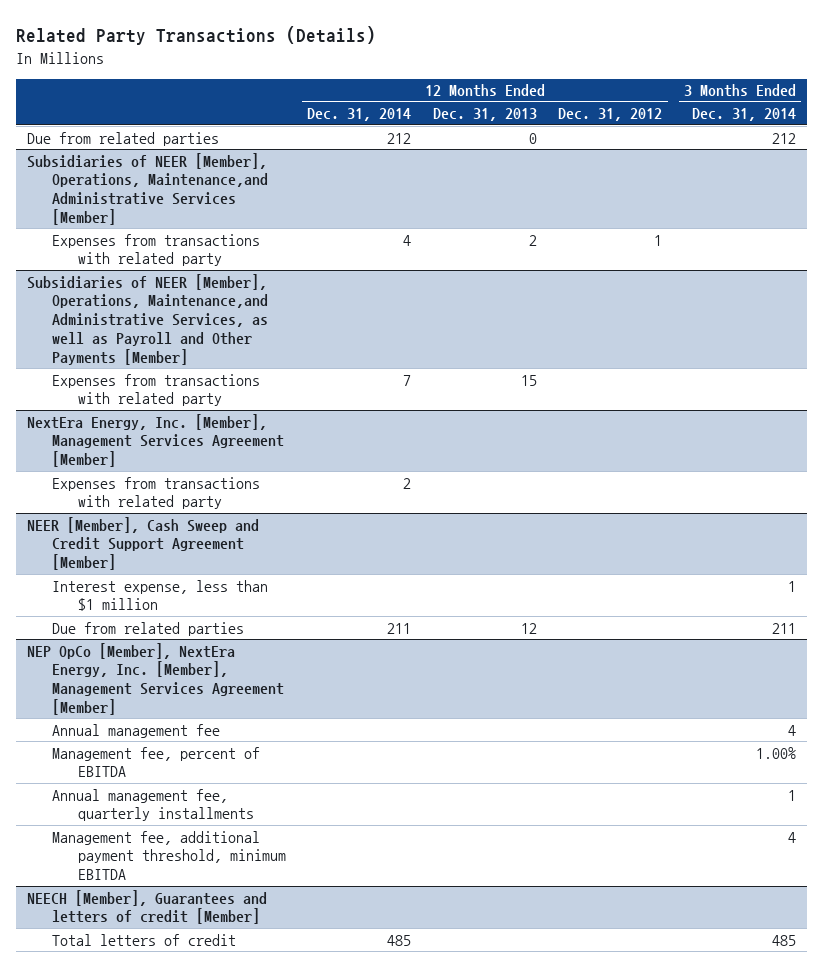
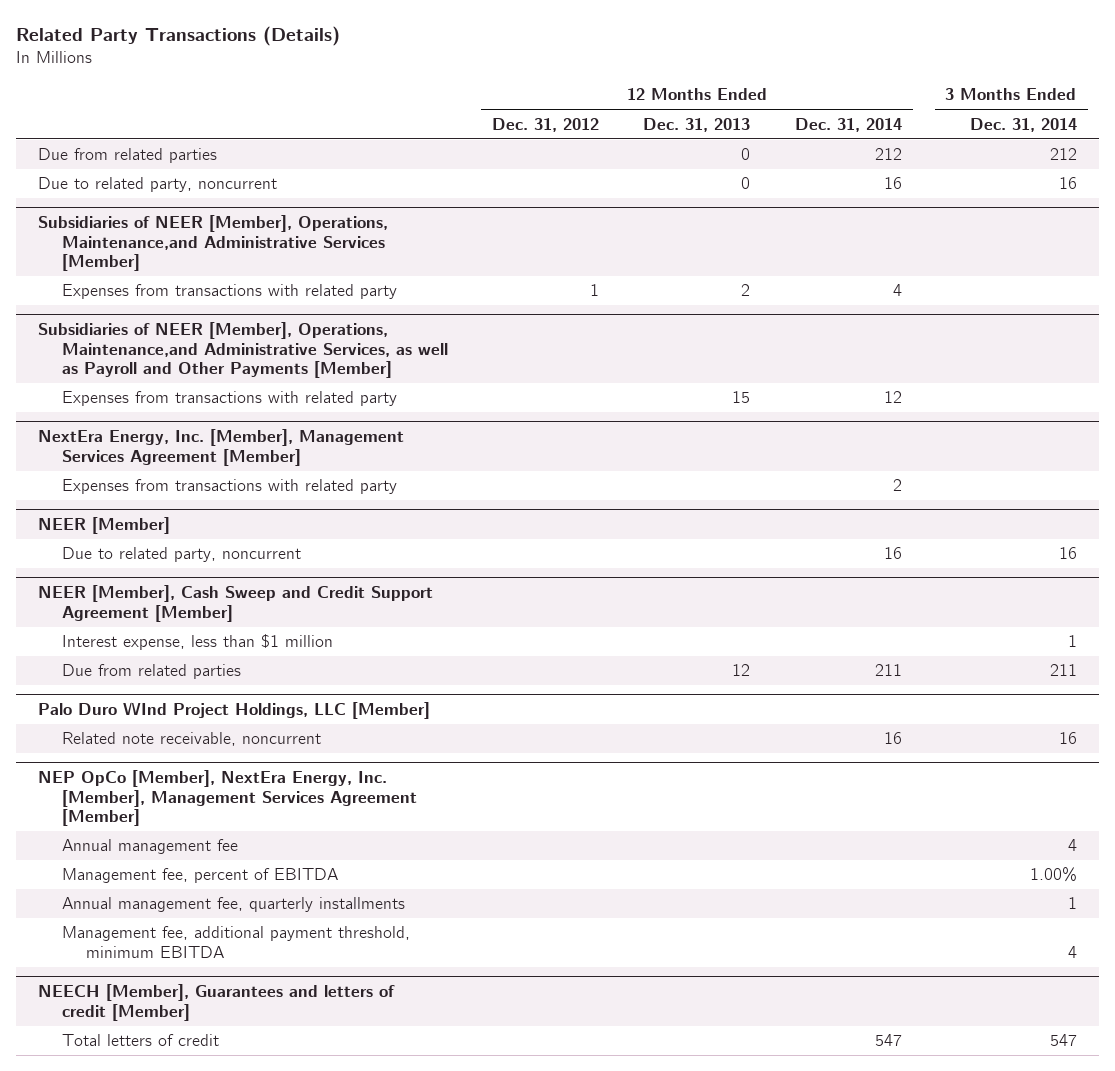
none -> [37,177,277,193] Due to related party, noncurrent
[403,374,412,386] 7 -> [883,391,902,404] 12
none -> [37,517,170,535] NEER [Member]
none -> [61,547,301,563] Due to related party, noncurrent
none -> [37,702,430,720] Palo Duro WInd Project Holdings, LLC [Member]
none -> [61,732,321,747] Related note receivable, noncurrent
[387,934,412,946] 485 -> [874,1034,902,1047] 547
[771,934,796,946] 485 -> [1049,1034,1077,1047] 547

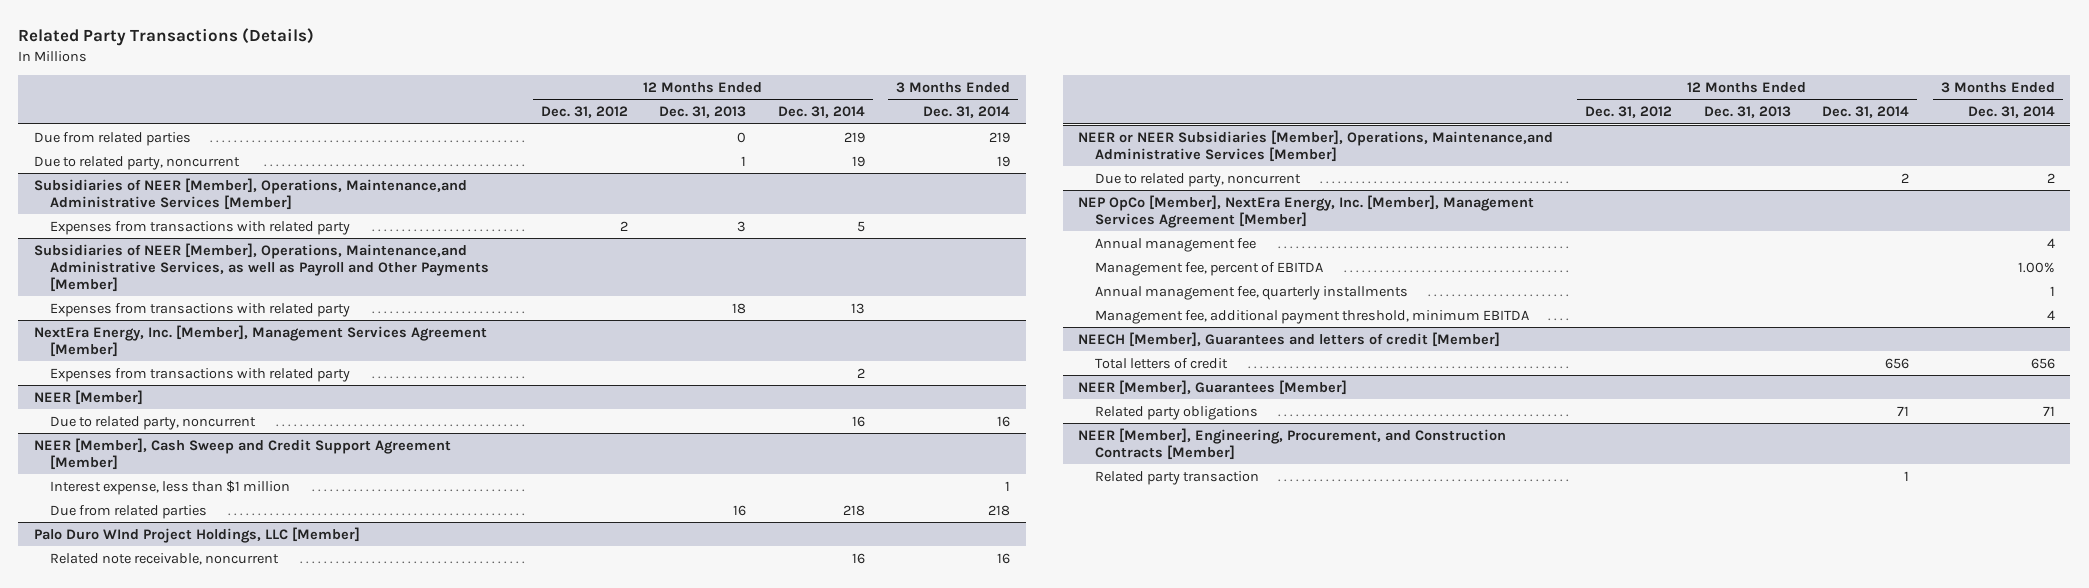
[874,148,902,161] 212 -> [843,131,865,143] 219
[1049,148,1077,161] 212 -> [989,131,1011,143] 219
[741,177,751,190] 0 -> [741,155,747,166] 1
[883,177,902,190] 16 -> [851,155,865,167] 19
[1058,177,1077,190] 16 -> [997,155,1011,167] 19
[590,284,600,297] 1 -> [619,220,628,231] 2
[741,284,751,297] 2 -> [737,220,747,232] 3
[892,284,902,297] 4 -> [856,220,865,232] 5
[732,391,751,404] 15 -> [732,302,747,314] 18
[883,391,902,404] 12 -> [850,302,865,314] 13
[732,664,751,677] 12 -> [733,504,747,516] 16
[874,664,902,677] 211 -> [842,504,865,516] 218
[1049,664,1077,677] 211 -> [988,504,1011,516] 218
none -> [1078,129,1554,162] NEER or NEER Subsidiaries [Member], Operations, Maintenance,and Administrative Services [Member]
none -> [1094,172,1301,187] Due to related party, noncurrent
[874,1034,902,1047] 547 -> [1885,357,1910,369] 656
[1049,1034,1077,1047] 547 -> [2030,357,2055,369] 656
none -> [1078,379,1348,395] NEER [Member], Guarantees [Member]
none -> [1094,405,1258,420] Related party obligations
none -> [1078,427,1507,460] NEER [Member], Engineering, Procurement, and Construction Contracts [Member]
none -> [1094,470,1259,485] Related party transaction

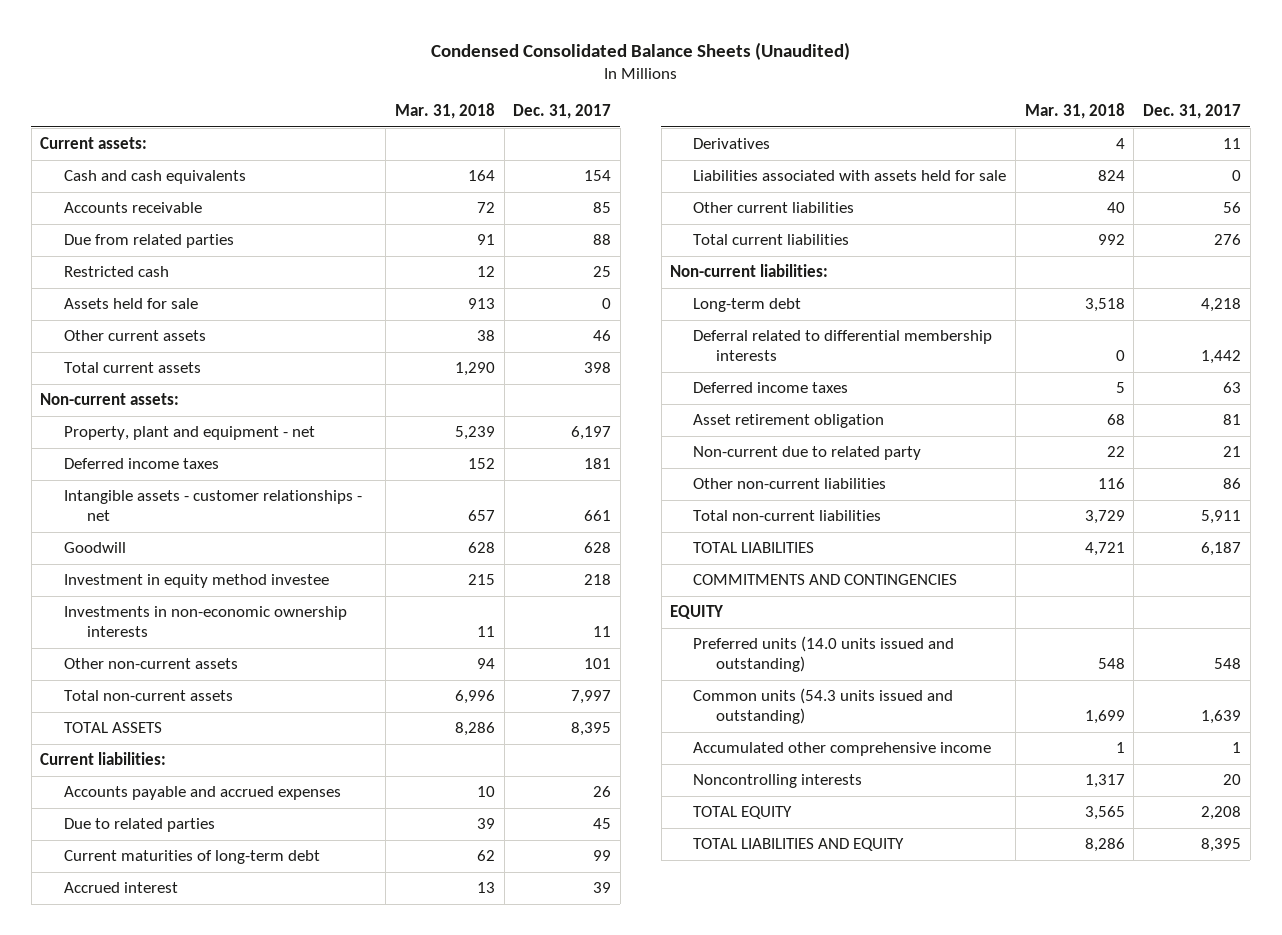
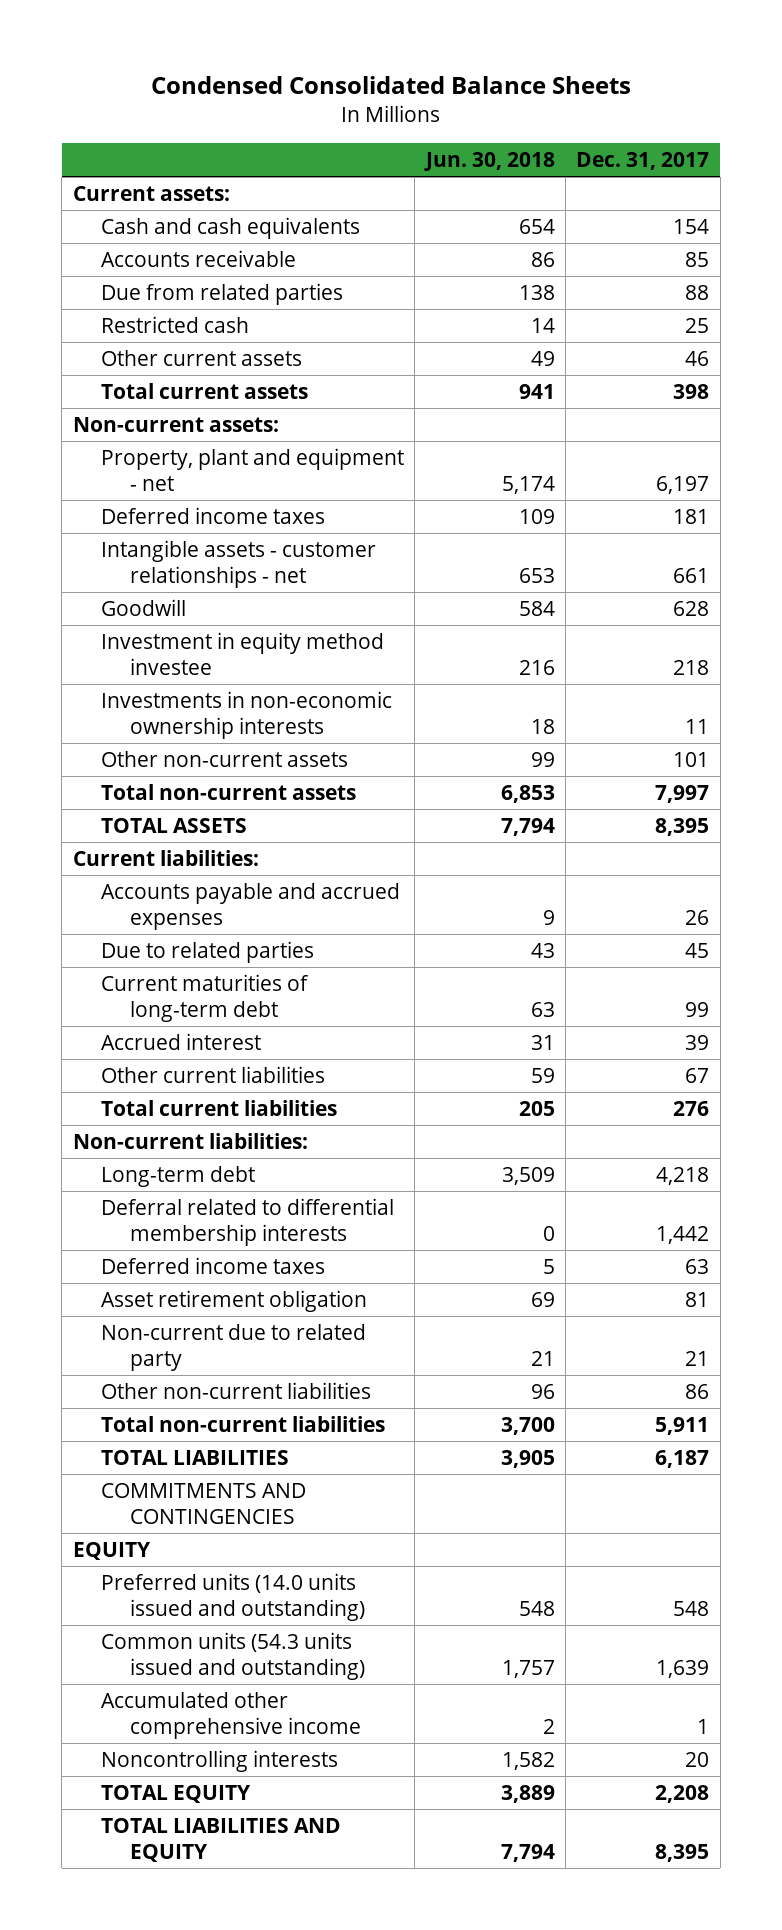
[430,41,850,60] Condensed Consolidated Balance Sheets (Unaudited) -> [151,76,632,95] Condensed Consolidated Balance Sheets
[394,103,495,120] Mar. 31, 2018 -> none
none -> [423,152,555,172] Jun. 30, 2018
[63,298,198,310] Assets held for sale -> none
[693,138,771,150] Derivatives -> none
[693,170,1007,182] Liabilities associated with assets held for sale -> none
[1223,202,1242,214] 56 -> [685,1067,710,1083] 67

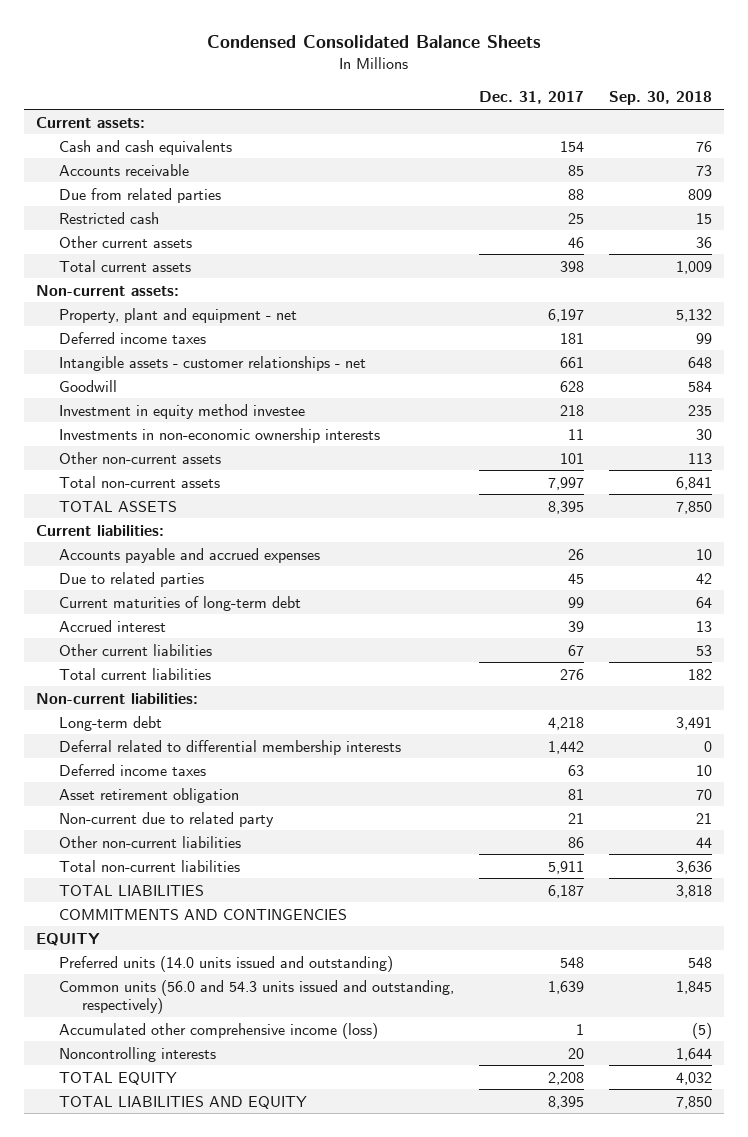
[423,152,555,172] Jun. 30, 2018 -> none
none -> [608,91,712,106] Sep. 30, 2018
[101,1631,365,1680] Common units (54.3 units issued and outstanding) -> [59,979,455,1015] Common units (56.0 and 54.3 units issued and outstanding, respectively)
[101,1691,361,1739] Accumulated other comprehensive income -> [59,1022,379,1039] Accumulated other comprehensive income (loss)

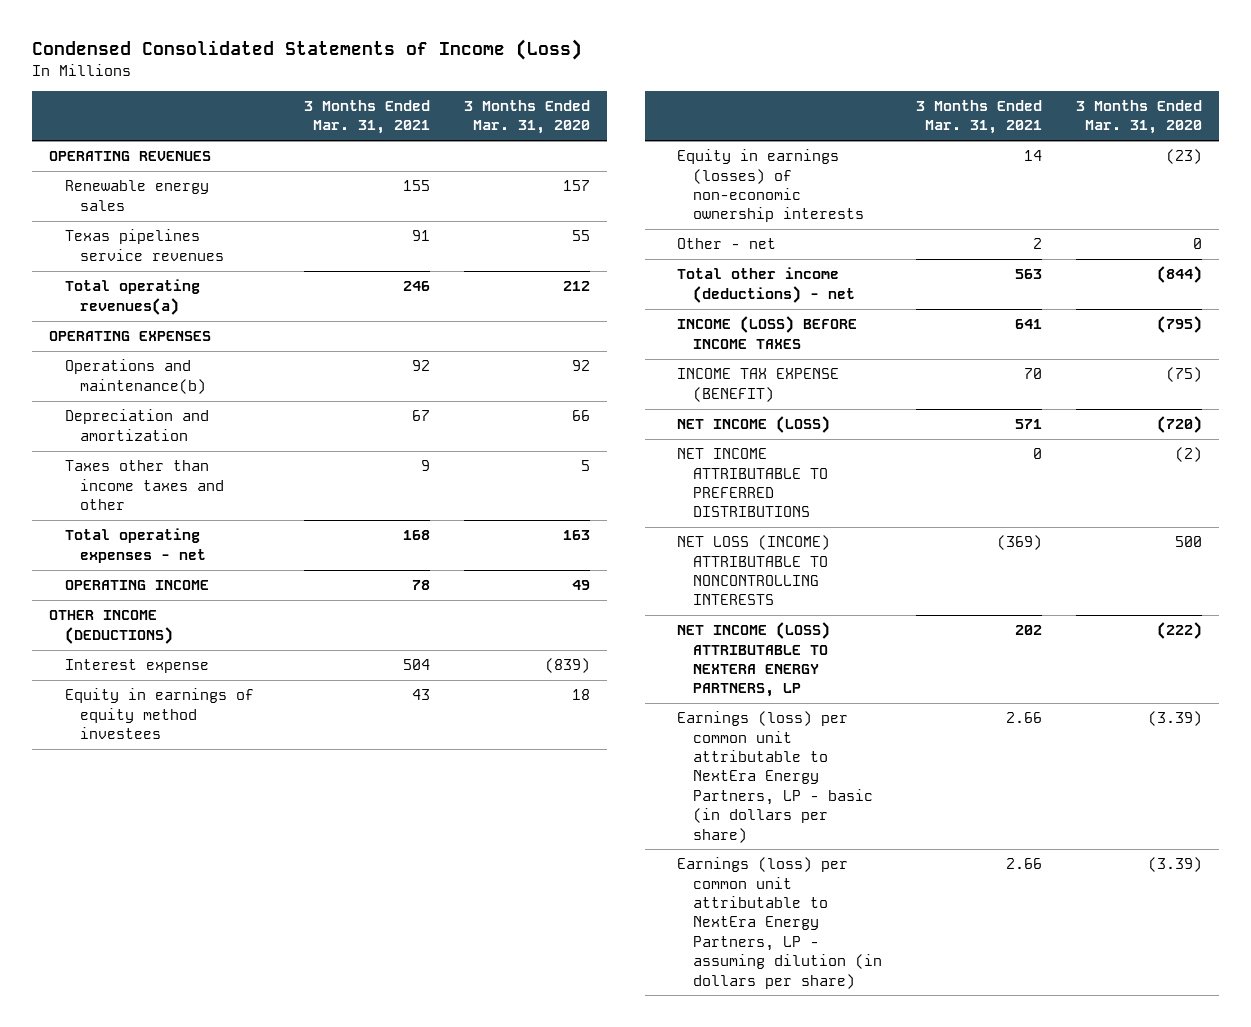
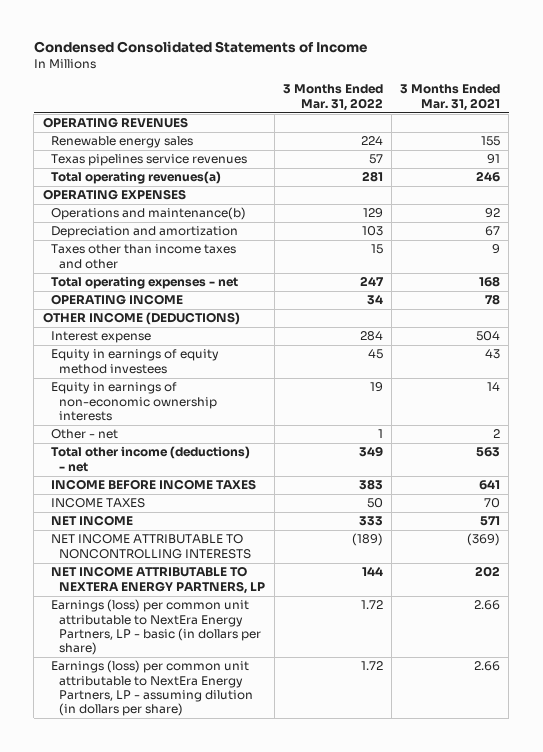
[31,39,582,61] Condensed Consolidated Statements of Income (Loss) -> [33,41,367,54] Condensed Consolidated Statements of Income
[463,100,590,135] 3 Months Ended Mar. 31, 2020 -> none
none -> [282,84,383,111] 3 Months Ended Mar. 31, 2022
[677,149,864,223] Equity in earnings (losses) of non-economic ownership interests -> [51,382,218,421] Equity in earnings of non-economic ownership interests
[677,448,828,518] NET INCOME ATTRIBUTABLE TO PREFERRED DISTRIBUTIONS -> none
[677,316,858,349] INCOME (LOSS) BEFORE INCOME TAXES -> [51,479,257,491] INCOME BEFORE INCOME TAXES
[677,368,840,402] INCOME TAX EXPENSE (BENEFIT) -> [51,498,146,509] INCOME TAXES
[677,416,831,434] NET INCOME (LOSS) -> [51,515,134,527] NET INCOME
[677,535,831,606] NET LOSS (INCOME) ATTRIBUTABLE TO NONCONTROLLING INTERESTS -> [51,534,252,559] NET INCOME ATTRIBUTABLE TO NONCONTROLLING INTERESTS
[677,622,831,698] NET INCOME (LOSS) ATTRIBUTABLE TO NEXTERA ENERGY PARTNERS, LP -> [51,566,266,594] NET INCOME ATTRIBUTABLE TO NEXTERA ENERGY PARTNERS, LP

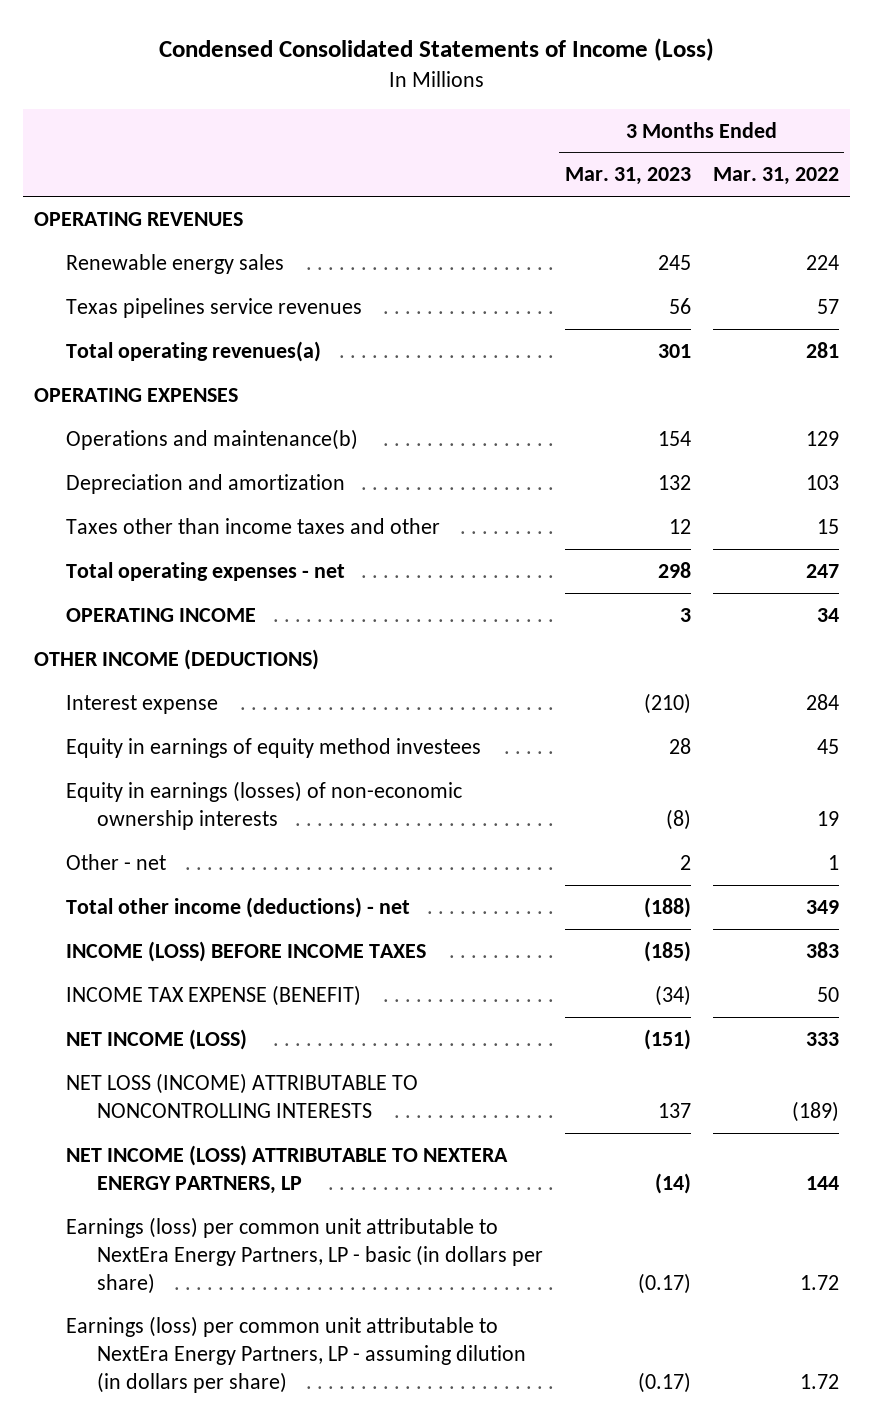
[33,41,367,54] Condensed Consolidated Statements of Income -> [158,38,714,62] Condensed Consolidated Statements of Income (Loss)
[400,84,501,111] 3 Months Ended Mar. 31, 2021 -> none
none -> [564,167,691,186] Mar. 31, 2023
[51,382,218,421] Equity in earnings of non-economic ownership interests -> [65,780,462,830] Equity in earnings (losses) of non-economic ownership interests
[51,479,257,491] INCOME BEFORE INCOME TAXES -> [65,940,426,962] INCOME (LOSS) BEFORE INCOME TAXES
[51,498,146,509] INCOME TAXES -> [65,984,361,1006] INCOME TAX EXPENSE (BENEFIT)
[51,515,134,527] NET INCOME -> [65,1028,247,1050] NET INCOME (LOSS)
[51,534,252,559] NET INCOME ATTRIBUTABLE TO NONCONTROLLING INTERESTS -> [65,1072,418,1118] NET LOSS (INCOME) ATTRIBUTABLE TO NONCONTROLLING INTERESTS
[51,566,266,594] NET INCOME ATTRIBUTABLE TO NEXTERA ENERGY PARTNERS, LP -> [65,1144,508,1194] NET INCOME (LOSS) ATTRIBUTABLE TO NEXTERA ENERGY PARTNERS, LP

